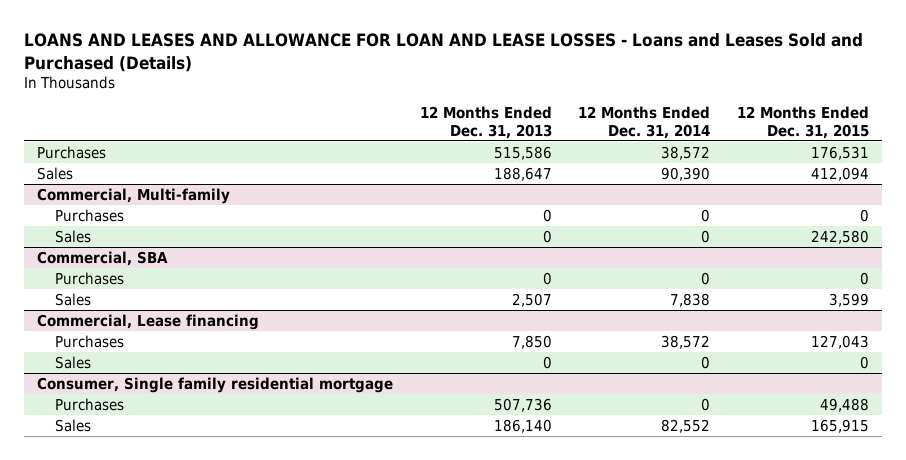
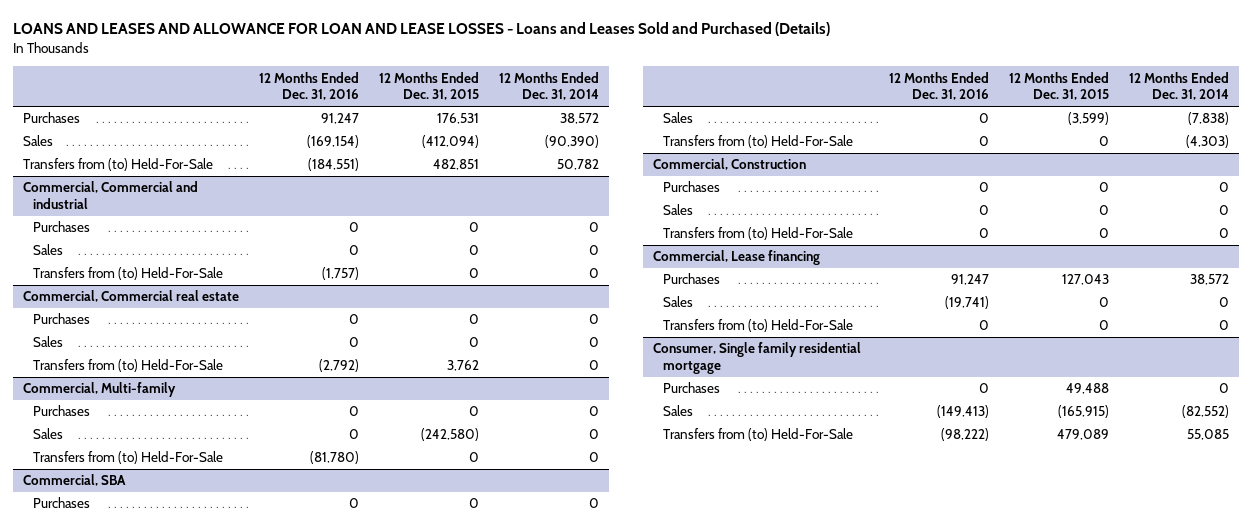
[419,106,552,139] 12 Months Ended Dec. 31, 2013 -> none
none -> [258,71,359,101] 12 Months Ended Dec. 31, 2016
[661,166,711,181] 90,390 -> [544,135,599,149] (90,390)
[810,166,869,181] 412,094 -> [421,135,479,149] (412,094)
none -> [22,158,213,172] Transfers from (to) Held-For-Sale
none -> [22,181,198,209] Commercial, Commercial and industrial
none -> [32,221,90,233] Purchases
none -> [32,244,63,256] Sales
none -> [32,267,223,281] Transfers from (to) Held-For-Sale
none -> [22,290,239,303] Commercial, Commercial real estate
none -> [32,313,90,325] Purchases
none -> [32,336,63,348] Sales
none -> [32,359,223,373] Transfers from (to) Held-For-Sale
[810,229,869,244] 242,580 -> [420,428,479,442] (242,580)
none -> [32,451,223,465] Transfers from (to) Held-For-Sale
[670,292,711,307] 7,838 -> [1187,112,1229,126] (7,838)
[828,292,869,307] 3,599 -> [1067,112,1109,126] (3,599)
none -> [662,135,853,149] Transfers from (to) Held-For-Sale
none -> [652,158,806,171] Commercial, Construction
none -> [662,181,720,193] Purchases
none -> [662,204,693,216] Sales
none -> [662,227,853,241] Transfers from (to) Held-For-Sale
none -> [662,319,853,333] Transfers from (to) Held-For-Sale
[661,418,711,433] 82,552 -> [1181,405,1229,419] (82,552)
[810,418,869,433] 165,915 -> [1057,405,1109,419] (165,915)
none -> [662,428,853,442] Transfers from (to) Held-For-Sale

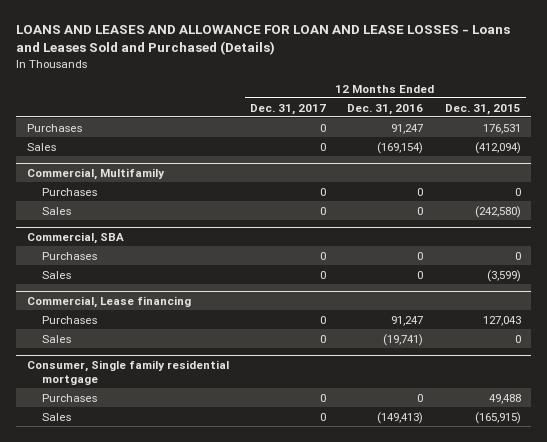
[498,71,599,101] 12 Months Ended Dec. 31, 2014 -> none
none -> [249,103,326,115] Dec. 31, 2017
[22,158,213,172] Transfers from (to) Held-For-Sale -> none
[22,181,198,209] Commercial, Commercial and industrial -> none
[32,221,90,233] Purchases -> none
[32,244,63,256] Sales -> none
[32,267,223,281] Transfers from (to) Held-For-Sale -> none
[22,290,239,303] Commercial, Commercial real estate -> none
[32,313,90,325] Purchases -> none
[32,336,63,348] Sales -> none
[32,359,223,373] Transfers from (to) Held-For-Sale -> none
[22,382,176,398] Commercial, Multi-family -> none
none -> [26,167,165,180] Commercial, Multifamily
[32,451,223,465] Transfers from (to) Held-For-Sale -> none
[662,135,853,149] Transfers from (to) Held-For-Sale -> none
[652,158,806,171] Commercial, Construction -> none
[662,181,720,193] Purchases -> none
[662,204,693,216] Sales -> none
[662,227,853,241] Transfers from (to) Held-For-Sale -> none
[662,319,853,333] Transfers from (to) Held-For-Sale -> none
[662,428,853,442] Transfers from (to) Held-For-Sale -> none

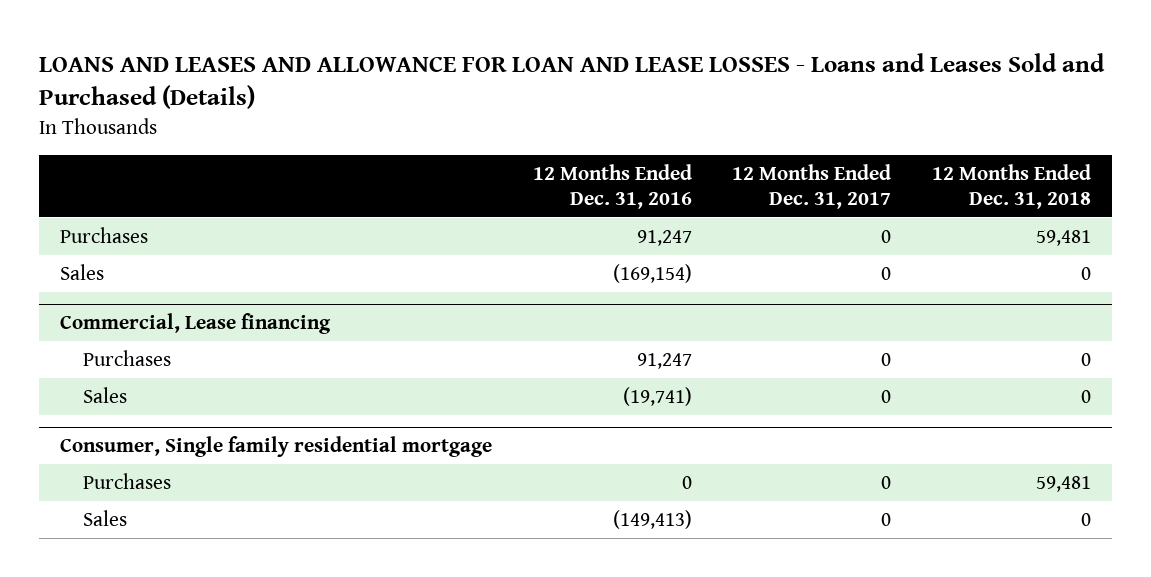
[444,103,521,115] Dec. 31, 2015 -> none
none -> [932,164,1092,209] 12 Months Ended Dec. 31, 2018
[26,167,165,180] Commercial, Multifamily -> none
[41,187,97,196] Purchases -> none
[41,206,71,215] Sales -> none
[26,231,124,244] Commercial, SBA -> none
[41,251,97,260] Purchases -> none
[41,270,71,279] Sales -> none

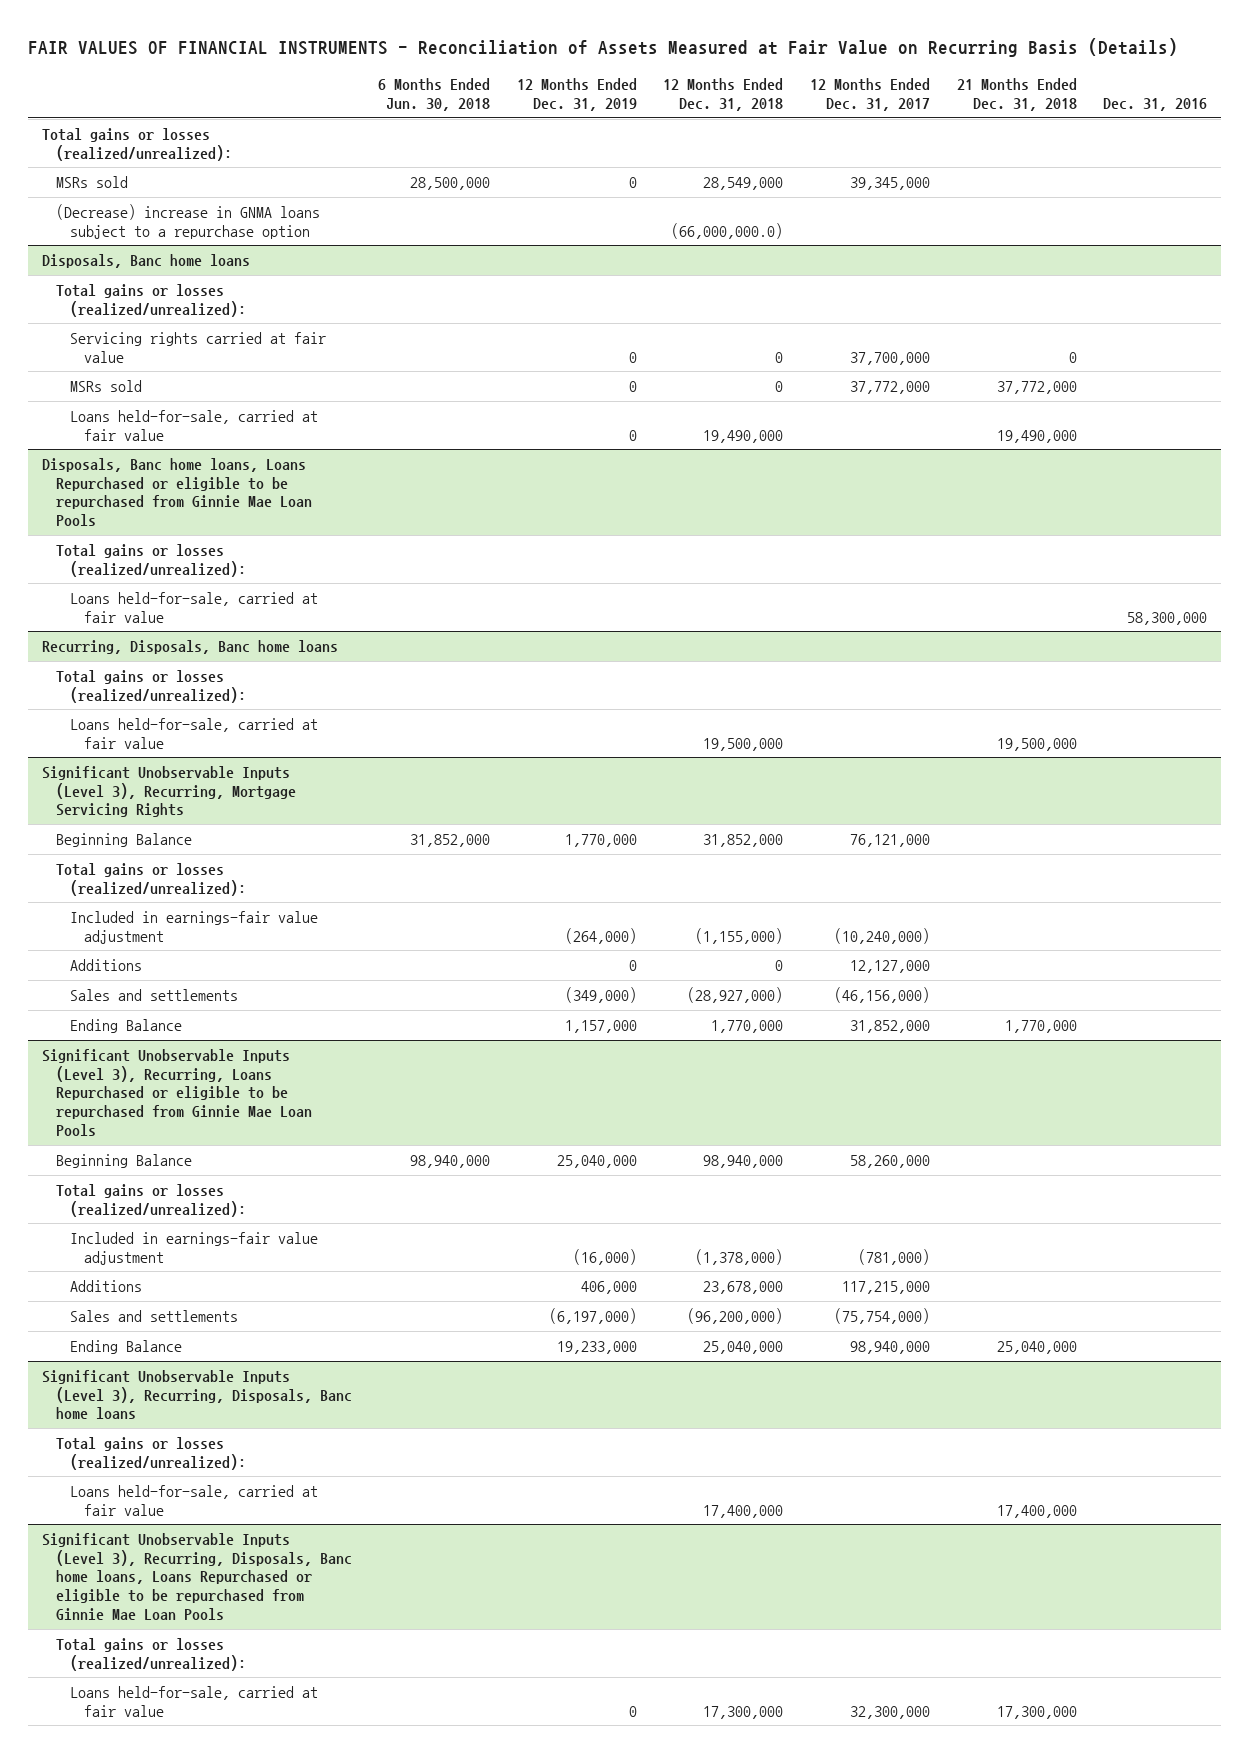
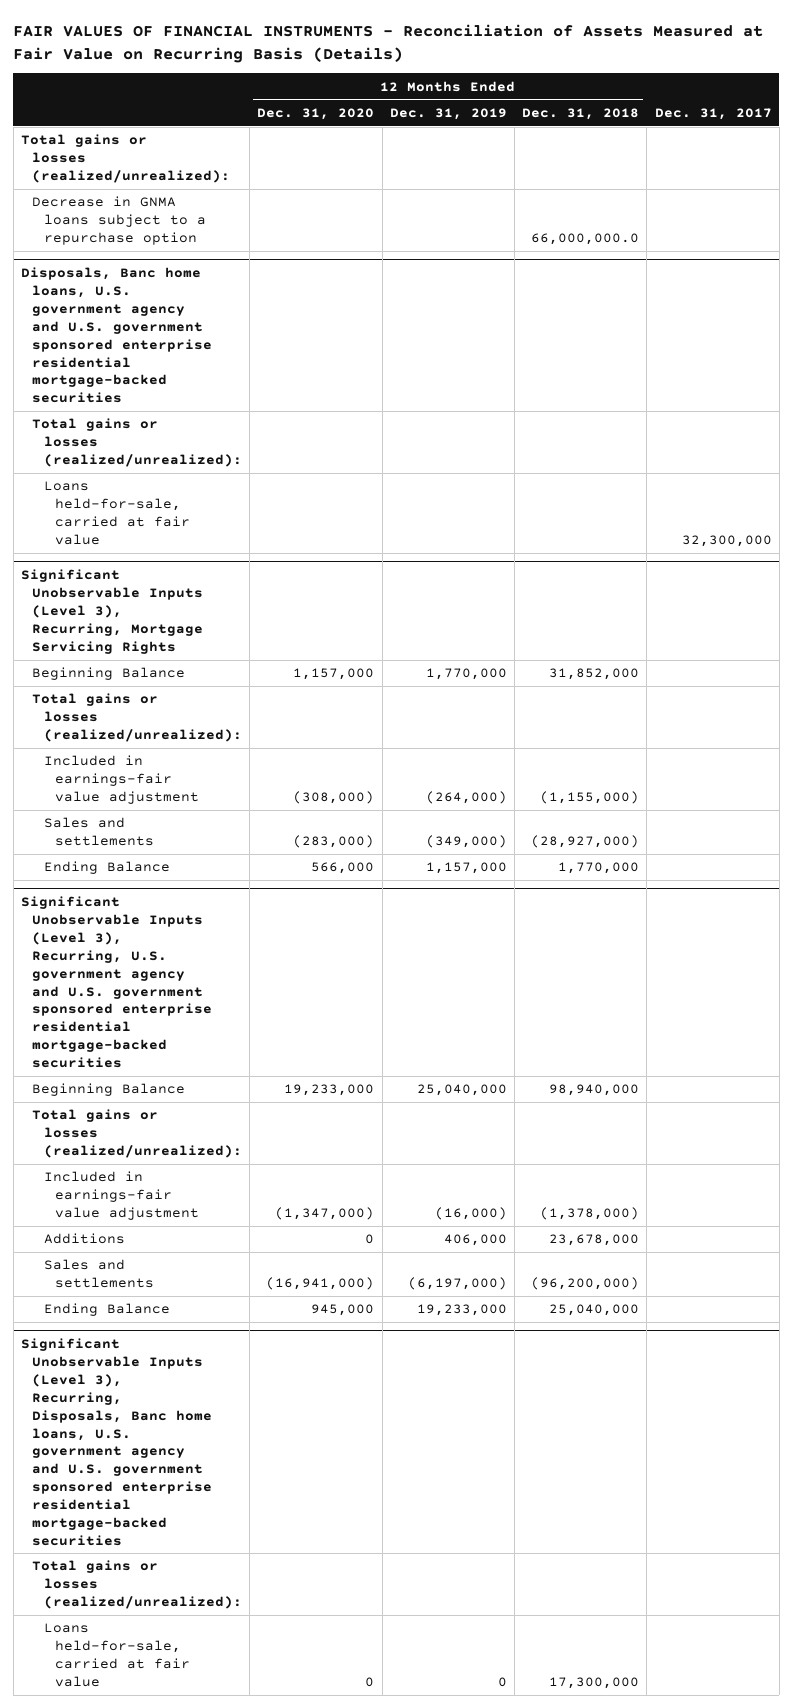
[378,78,491,111] 6 Months Ended Jun. 30, 2018 -> none
[810,78,931,111] 12 Months Ended Dec. 31, 2017 -> none
[956,78,1077,111] 21 Months Ended Dec. 31, 2018 -> none
[1103,97,1208,111] Dec. 31, 2016 -> none
none -> [257,107,375,120] Dec. 31, 2020
none -> [654,107,772,120] Dec. 31, 2017
[55,175,128,188] MSRs sold -> none
[41,253,250,268] Disposals, Banc home loans -> none
[55,283,246,317] Total gains or losses (realized/unrealized): -> none
[69,331,326,363] Servicing rights carried at fair value -> none
[69,379,142,392] MSRs sold -> none
[69,409,318,441] Loans held-for-sale, carried at fair value -> none
[41,457,312,527] Disposals, Banc home loans, Loans Repurchased or eligible to be repurchased from Ginnie Mae Loan Pools -> none
[55,203,320,239] (Decrease) increase in GNMA loans subject to a repurchase option -> [32,196,206,246] Decrease in GNMA loans subject to a repurchase option
[671,222,784,239] (66,000,000.0) -> [531,233,640,246] 66,000,000.0
none -> [20,267,213,404] Disposals, Banc home loans, U.S. government agency and U.S. government sponsored enterprise residential mortgage-backed securities
[41,639,338,654] Recurring, Disposals, Banc home loans -> none
[55,669,246,703] Total gains or losses (realized/unrealized): -> none
[69,717,318,749] Loans held-for-sale, carried at fair value -> none
[69,958,142,971] Additions -> none
[41,1048,312,1136] Significant Unobservable Inputs (Level 3), Recurring, Loans Repurchased or eligible to be repurchased from Ginnie Mae Loan Pools -> none
none -> [20,896,213,1068] Significant Unobservable Inputs (Level 3), Recurring, U.S. government agency and U.S. government sponsored enterprise residential mortgage-backed securities
[41,1369,352,1420] Significant Unobservable Inputs (Level 3), Recurring, Disposals, Banc home loans -> none
[55,1436,246,1470] Total gains or losses (realized/unrealized): -> none
[69,1484,318,1516] Loans held-for-sale, carried at fair value -> none
[41,1532,352,1620] Significant Unobservable Inputs (Level 3), Recurring, Disposals, Banc home loans, Loans Repurchased or eligible to be repurchased from Ginnie Mae Loan Pools -> none
none -> [20,1338,213,1546] Significant Unobservable Inputs (Level 3), Recurring, Disposals, Banc home loans, U.S. government agency and U.S. government sponsored enterprise residential mortgage-backed securities

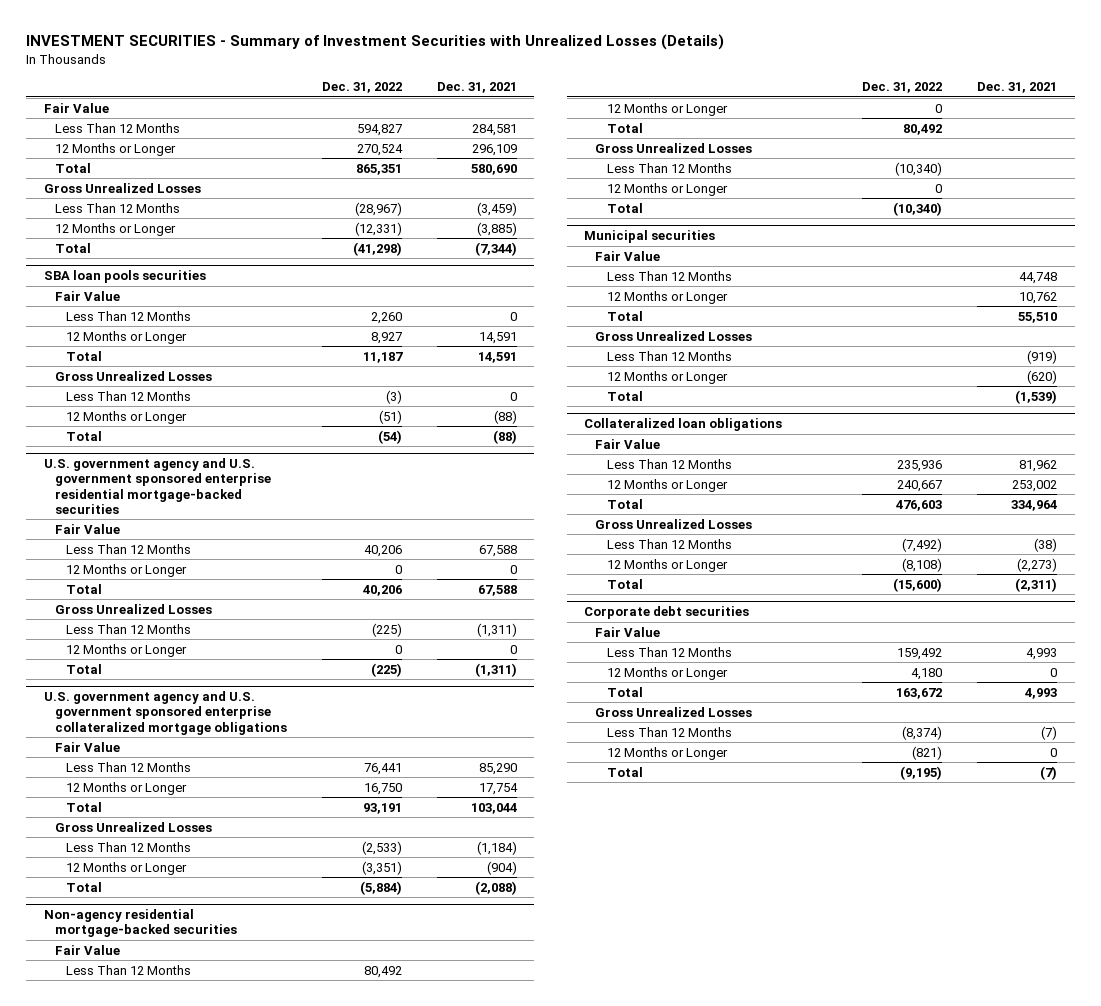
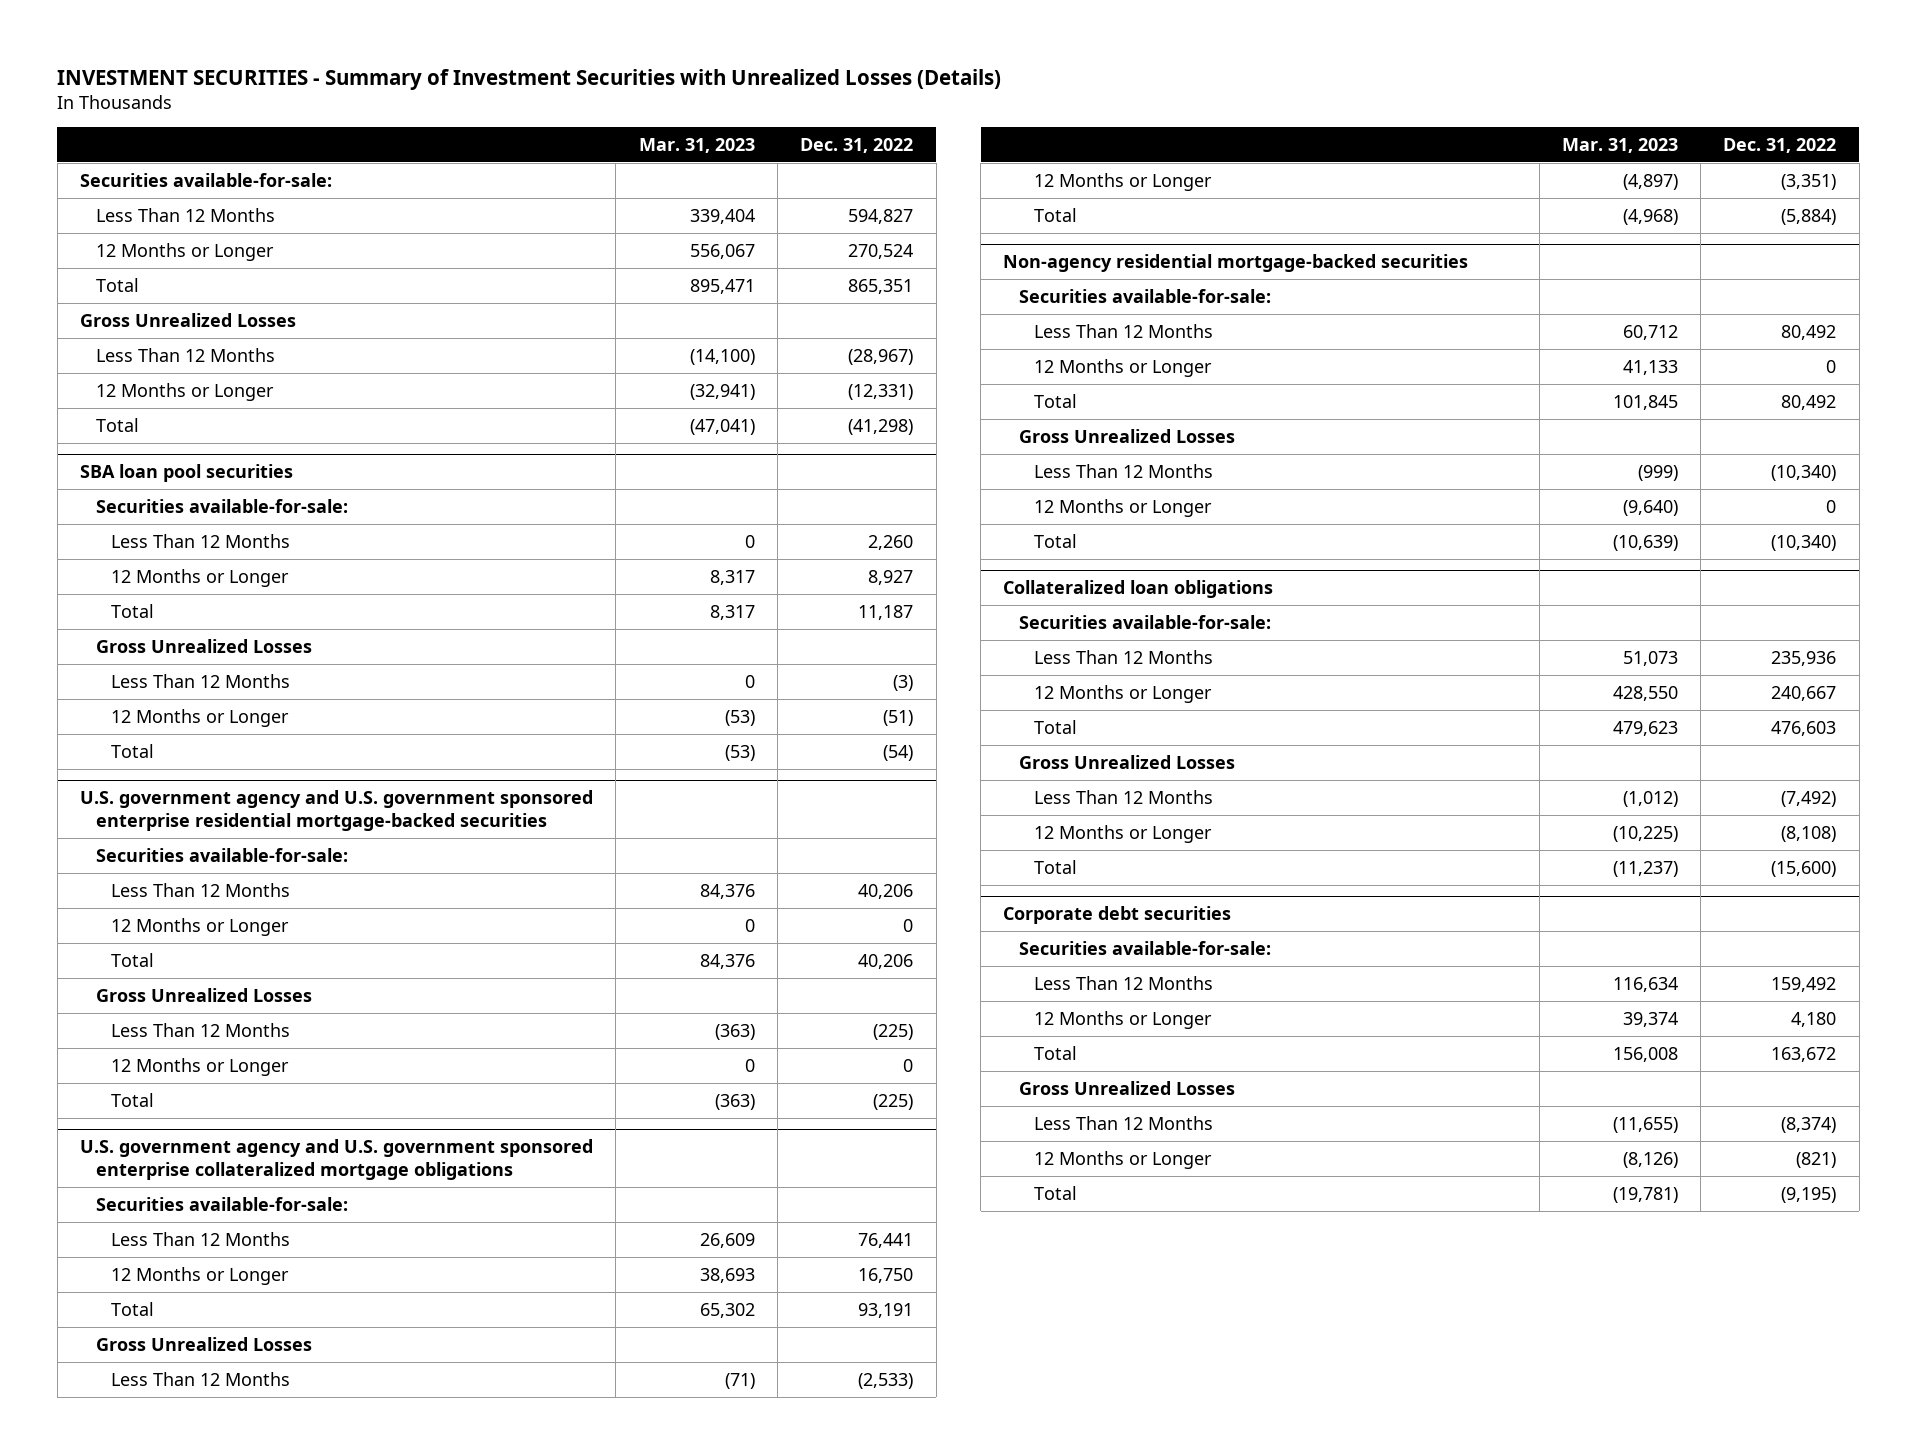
[436,82,517,94] Dec. 31, 2021 -> none
none -> [638,137,755,153] Mar. 31, 2023
[43,102,109,113] Fair Value -> [80,172,333,187] Securities available-for-sale:
[43,270,206,284] SBA loan pools securities -> [80,464,294,483] SBA loan pool securities
[54,290,120,301] Fair Value -> [95,498,348,513] Securities available-for-sale:
[54,523,120,534] Fair Value -> [95,847,348,862] Securities available-for-sale:
[54,741,120,752] Fair Value -> [95,1196,348,1211] Securities available-for-sale:
[54,944,120,955] Fair Value -> [1018,288,1271,303] Securities available-for-sale:
[584,230,716,244] Municipal securities -> none
[595,250,661,261] Fair Value -> none
[606,270,732,281] Less Than 12 Months -> none
[606,290,728,304] 12 Months or Longer -> none
[606,310,643,321] Total -> none
[595,330,753,341] Gross Unrealized Losses -> none
[606,350,732,361] Less Than 12 Months -> none
[606,370,728,384] 12 Months or Longer -> none
[606,390,643,401] Total -> none
[595,438,661,449] Fair Value -> [1018,614,1271,629] Securities available-for-sale:
[595,626,661,637] Fair Value -> [1018,940,1271,955] Securities available-for-sale:

